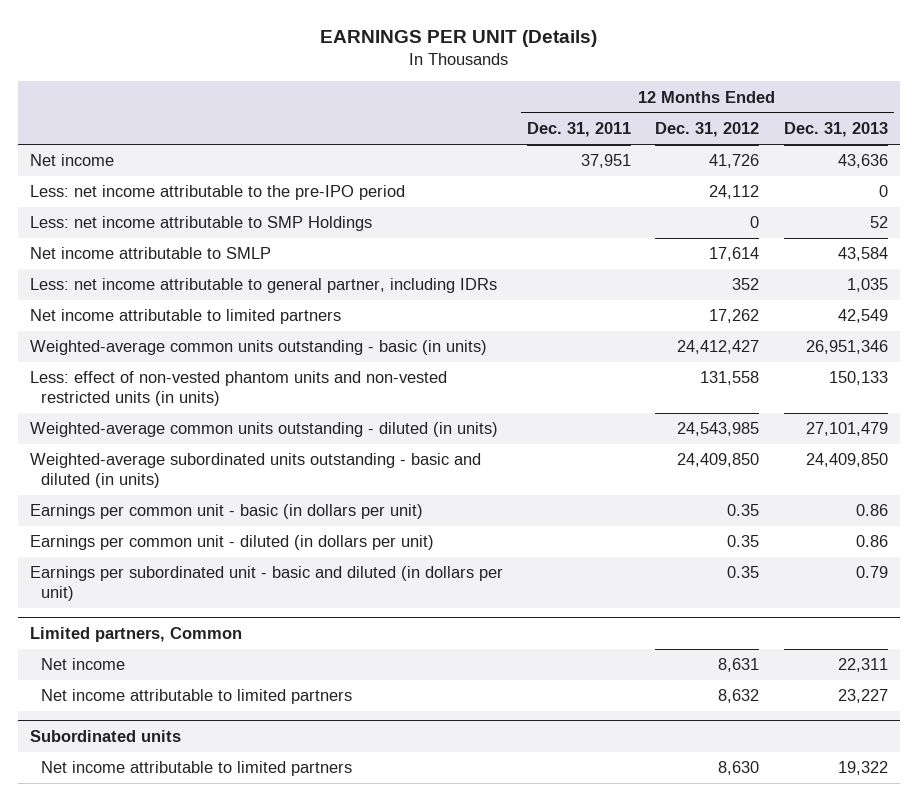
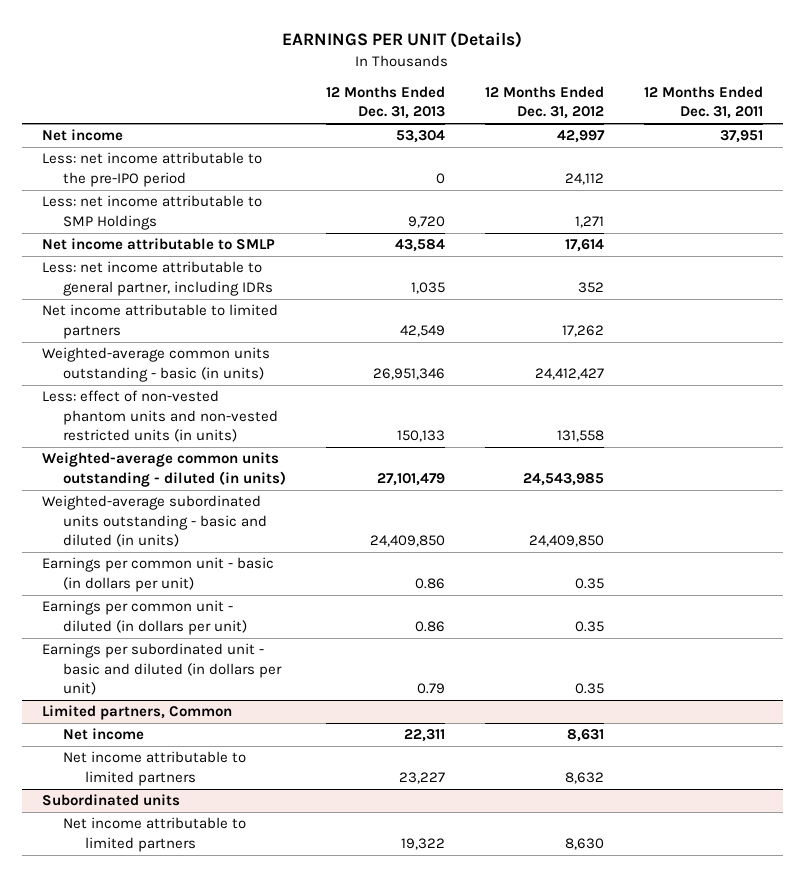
[709,154,760,169] 41,726 -> [557,130,606,144] 42,997
[837,154,888,169] 43,636 -> [396,130,446,144] 53,304
[750,216,760,229] 0 -> [575,215,605,228] 1,271
[869,216,888,229] 52 -> [408,215,446,228] 9,720

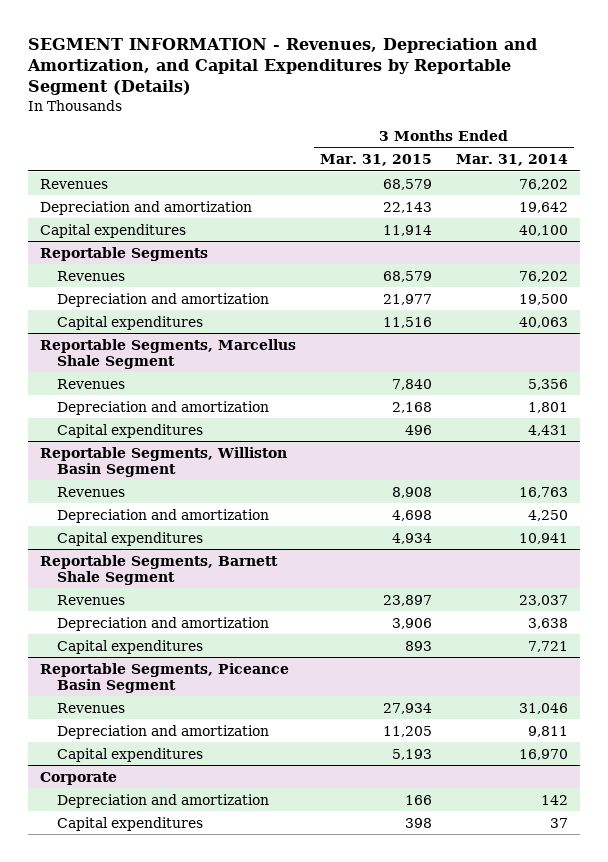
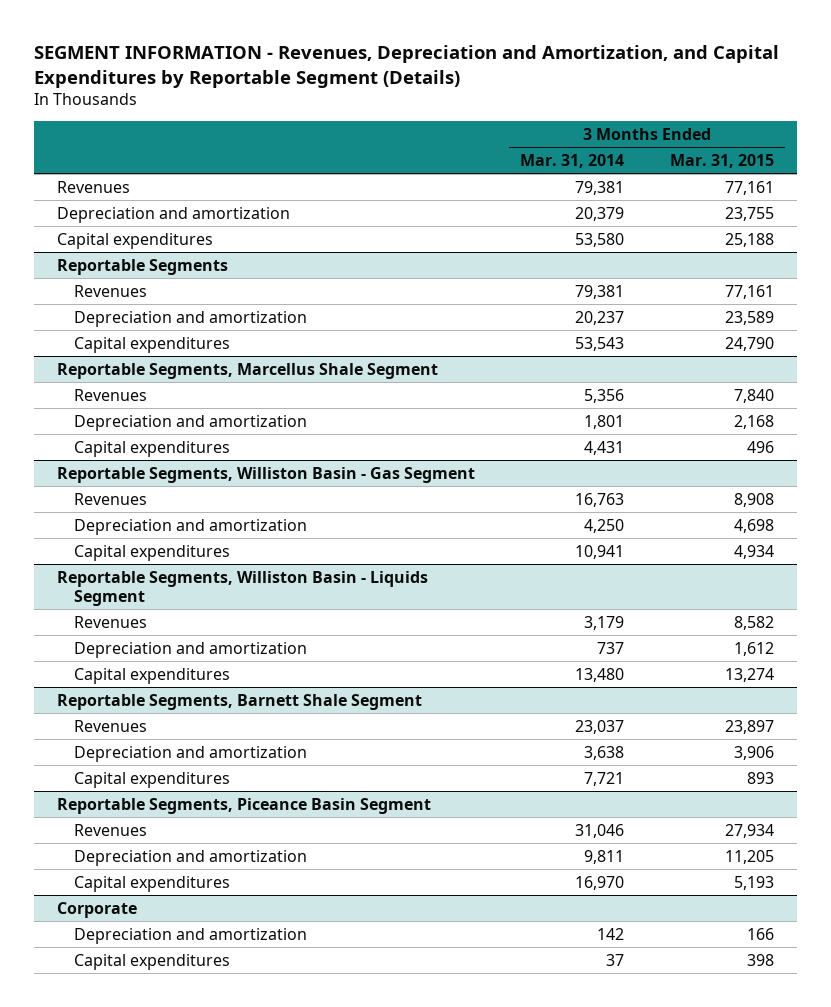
[382,178,432,190] 68,579 -> [724,180,774,195] 77,161
[518,178,568,190] 76,202 -> [575,180,625,195] 79,381
[382,201,432,213] 22,143 -> [724,206,774,221] 23,755
[518,201,568,213] 19,642 -> [575,206,625,221] 20,379
[382,224,432,236] 11,914 -> [724,232,774,247] 25,188
[518,224,568,236] 40,100 -> [575,232,625,247] 53,580
[382,270,432,282] 68,579 -> [724,284,774,299] 77,161
[518,270,568,282] 76,202 -> [575,284,625,299] 79,381
[382,293,432,305] 21,977 -> [724,310,774,325] 23,589
[518,293,568,305] 19,500 -> [575,310,625,325] 20,237
[382,316,432,328] 11,516 -> [724,336,774,351] 24,790
[518,316,568,328] 40,063 -> [575,336,625,351] 53,543
[40,446,288,477] Reportable Segments, Williston Basin Segment -> [56,466,475,483] Reportable Segments, Williston Basin - Gas Segment
none -> [56,570,428,607] Reportable Segments, Williston Basin - Liquids Segment
none -> [74,615,148,628] Revenues
none -> [74,641,308,658] Depreciation and amortization
none -> [74,667,231,684] Capital expenditures

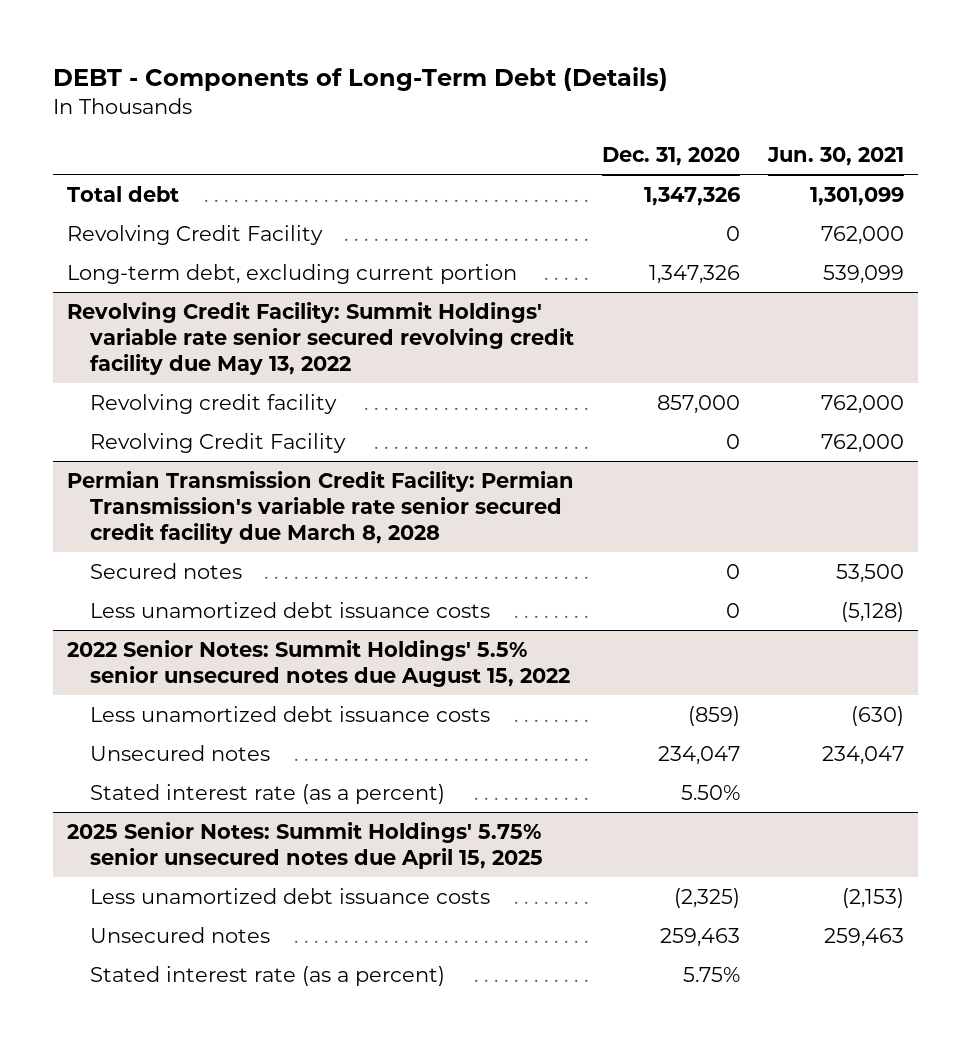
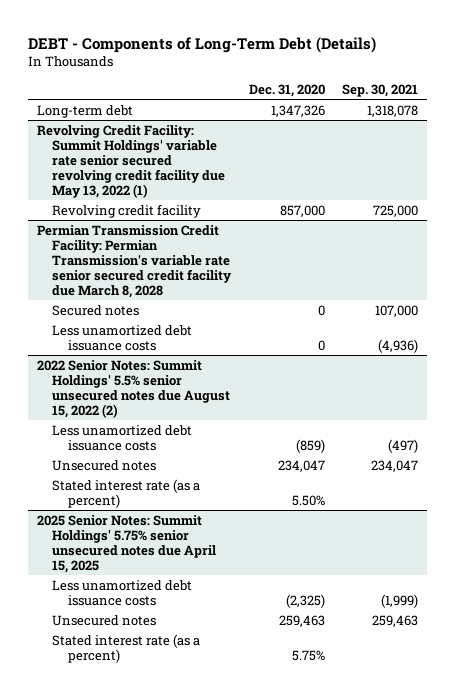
[767,147,905,167] Jun. 30, 2021 -> none
none -> [342,83,419,97] Sep. 30, 2021
[67,185,180,202] Total debt -> none
[67,224,324,245] Revolving Credit Facility -> none
[67,263,518,284] Long-term debt, excluding current portion -> [37,104,134,118] Long-term debt
[67,301,574,376] Revolving Credit Facility: Summit Holdings' variable rate senior secured revolving credit facility due May 13, 2022 -> [37,124,226,198] Revolving Credit Facility: Summit Holdings' variable rate senior secured revolving credit facility due May 13, 2022 (1)
[89,432,346,453] Revolving Credit Facility -> none
[67,639,570,688] 2022 Senior Notes: Summit Holdings' 5.5% senior unsecured notes due August 15, 2022 -> [37,359,231,418] 2022 Senior Notes: Summit Holdings' 5.5% senior unsecured notes due August 15, 2022 (2)

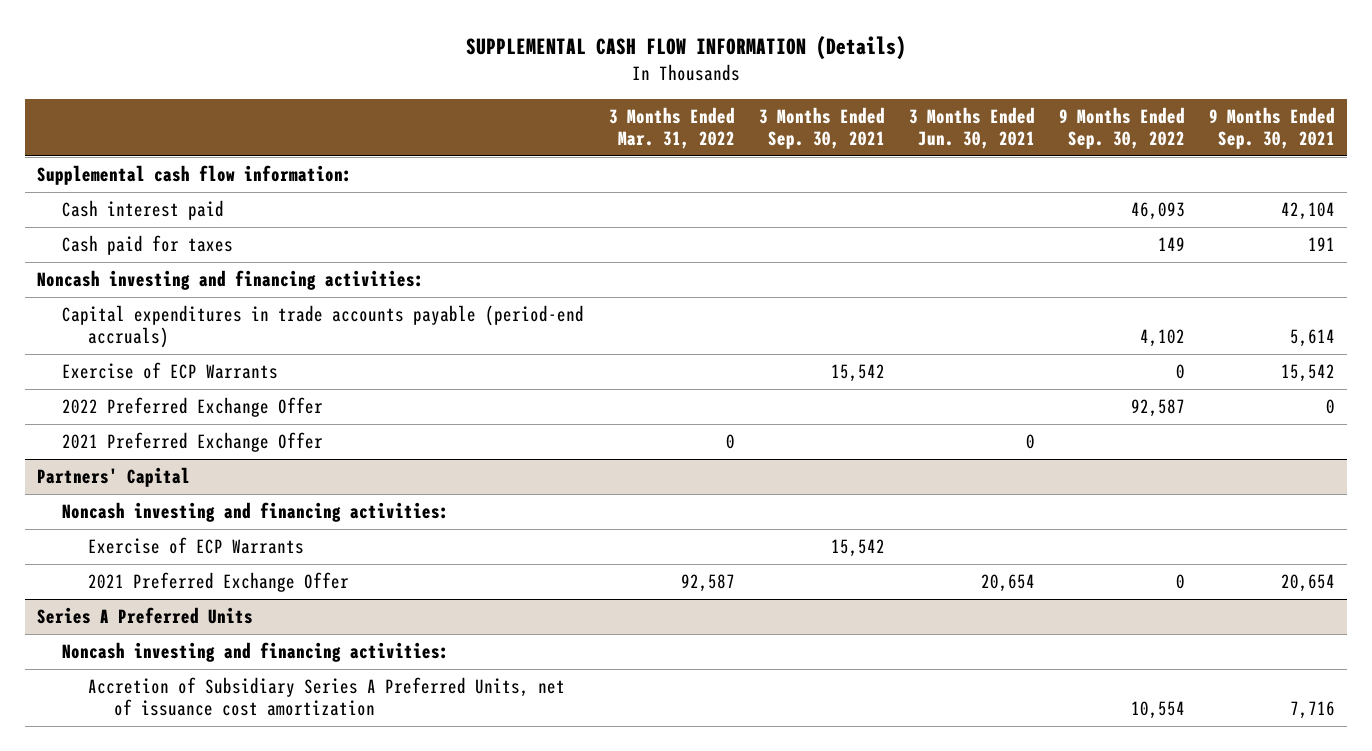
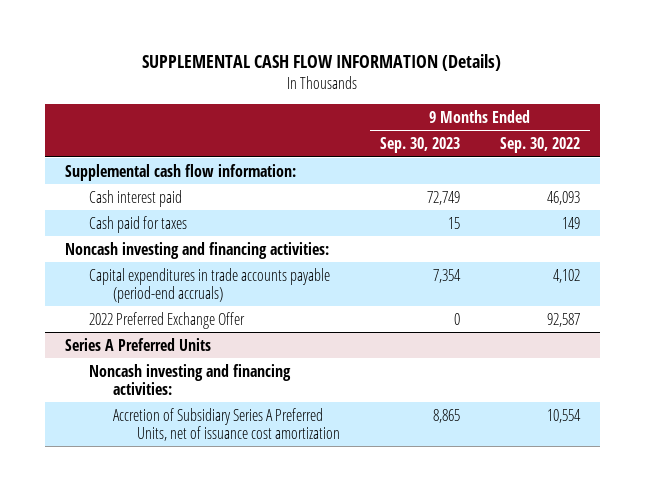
[608,106,735,150] 3 Months Ended Mar. 31, 2022 -> none
[758,106,885,150] 3 Months Ended Sep. 30, 2021 -> none
[908,106,1035,150] 3 Months Ended Jun. 30, 2021 -> none
[1209,106,1336,150] 9 Months Ended Sep. 30, 2021 -> none
none -> [380,136,461,153] Sep. 30, 2023
[62,361,279,379] Exercise of ECP Warrants -> none
[62,431,324,452] 2021 Preferred Exchange Offer -> none
[36,466,190,487] Partners' Capital -> none
[62,501,450,522] Noncash investing and financing activities: -> none
[87,536,304,554] Exercise of ECP Warrants -> none
[87,571,349,592] 2021 Preferred Exchange Offer -> none

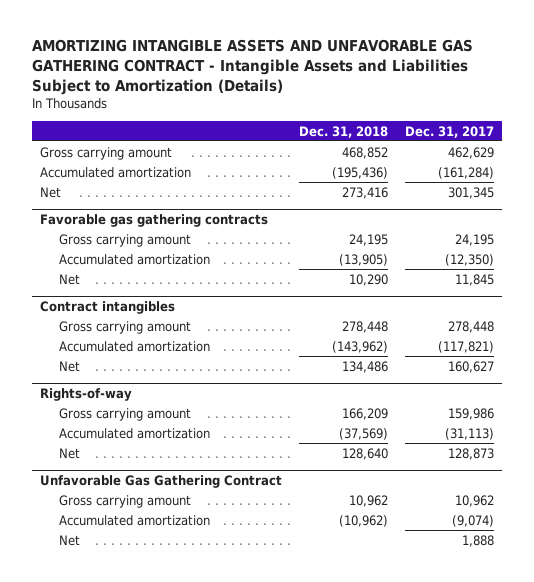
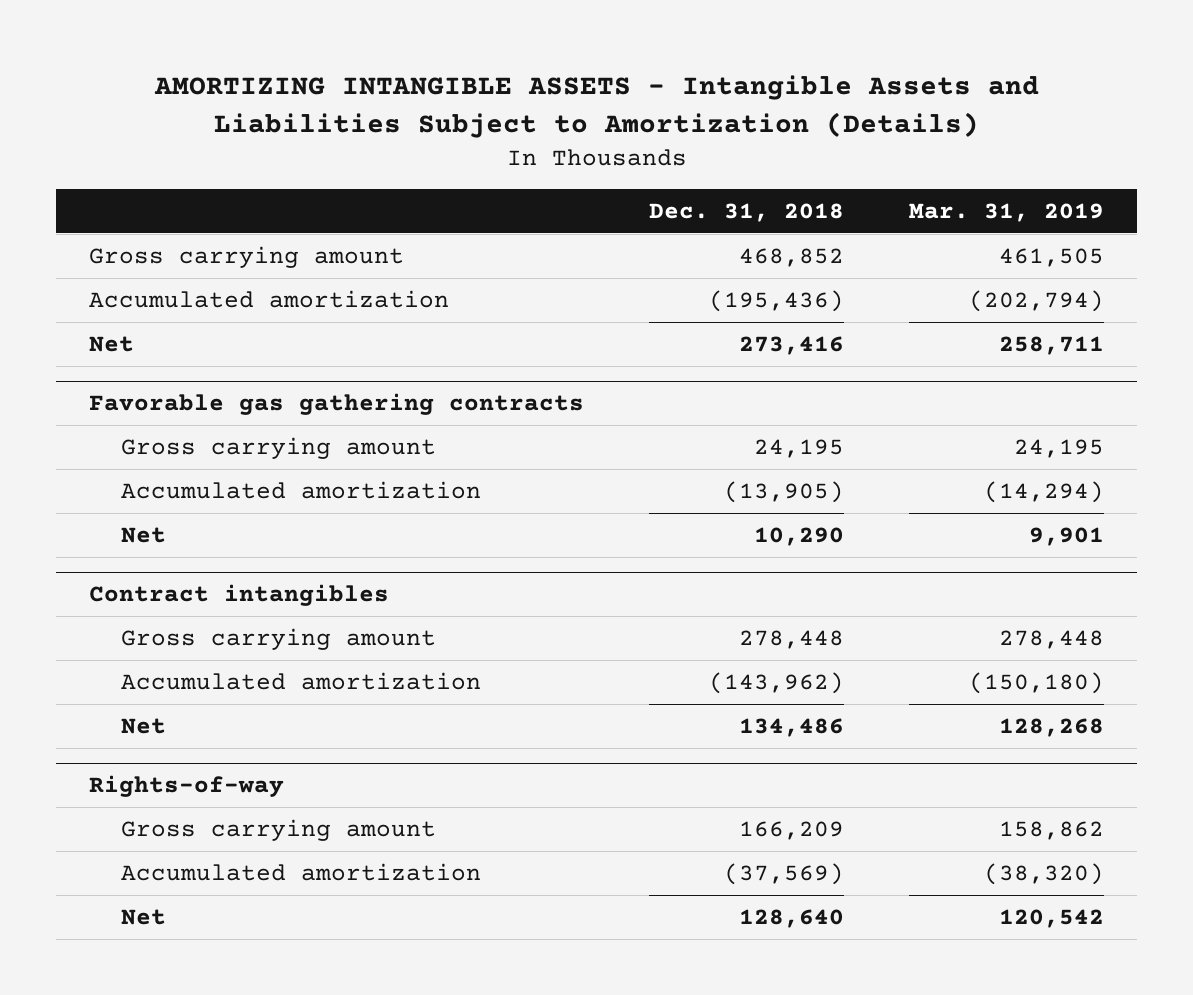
[31,39,473,95] AMORTIZING INTANGIBLE ASSETS AND UNFAVORABLE GAS GATHERING CONTRACT - Intangible Assets and Liabilities Subject to Amortization (Details) -> [153,74,1039,138] AMORTIZING INTANGIBLE ASSETS - Intangible Assets and Liabilities Subject to Amortization (Details)
[404,125,494,138] Dec. 31, 2017 -> none
none -> [909,203,1105,223] Mar. 31, 2019
[40,475,283,489] Unfavorable Gas Gathering Contract -> none
[58,494,191,508] Gross carrying amount -> none
[58,514,210,526] Accumulated amortization -> none
[58,534,80,546] Net -> none

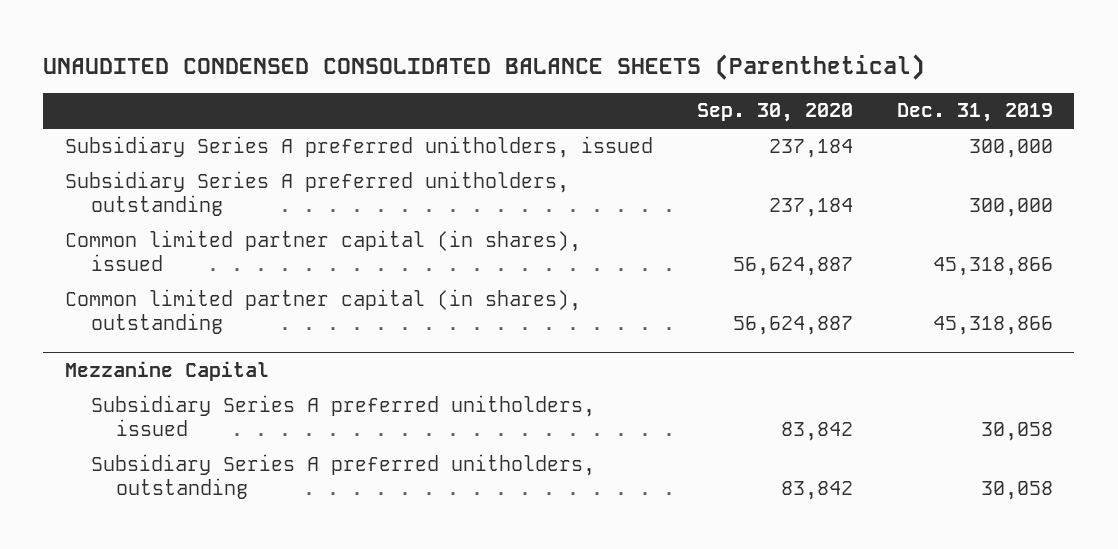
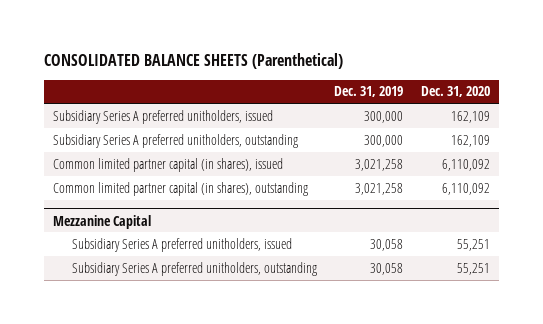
[43,53,926,80] UNAUDITED CONDENSED CONSOLIDATED BALANCE SHEETS (Parenthetical) -> [43,52,343,69] CONSOLIDATED BALANCE SHEETS (Parenthetical)
[696,103,853,123] Sep. 30, 2020 -> none
none -> [421,86,491,98] Dec. 31, 2020
[932,257,1053,277] 45,318,866 -> [355,158,404,171] 3,021,258
[932,316,1053,336] 45,318,866 -> [355,182,404,195] 3,021,258

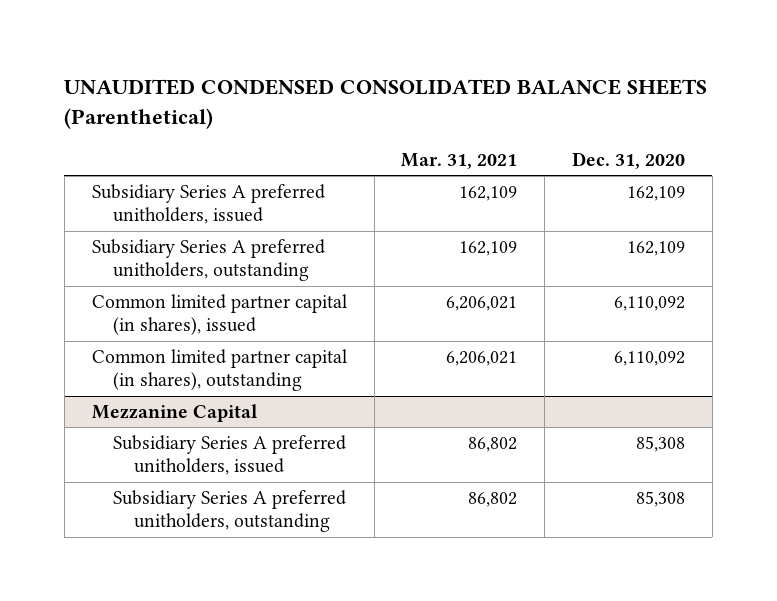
[43,52,343,69] CONSOLIDATED BALANCE SHEETS (Parenthetical) -> [64,79,708,130] UNAUDITED CONDENSED CONSOLIDATED BALANCE SHEETS (Parenthetical)
[334,86,404,98] Dec. 31, 2019 -> none
none -> [401,152,518,169] Mar. 31, 2021
[457,238,491,251] 55,251 -> [635,435,685,452] 85,308
[457,262,491,275] 55,251 -> [635,490,685,507] 85,308

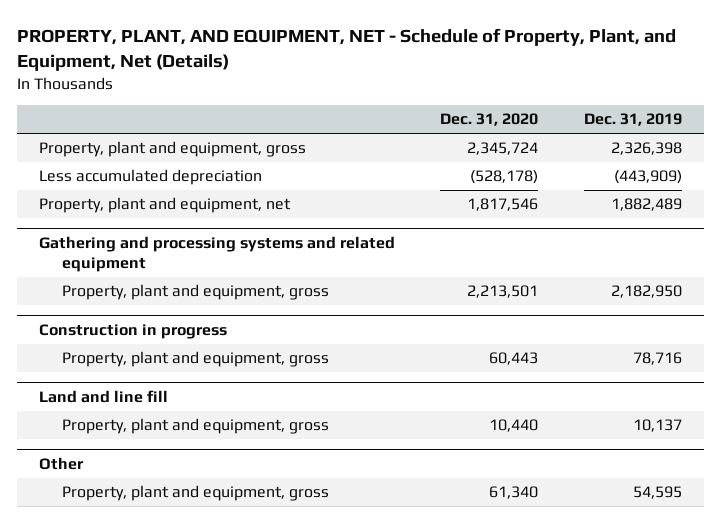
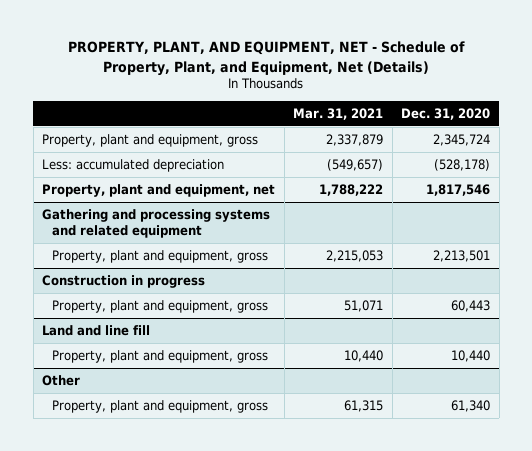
[583,113,682,127] Dec. 31, 2019 -> none
none -> [293,107,384,120] Mar. 31, 2021
[39,169,263,186] Less accumulated depreciation -> [42,158,225,172] Less: accumulated depreciation

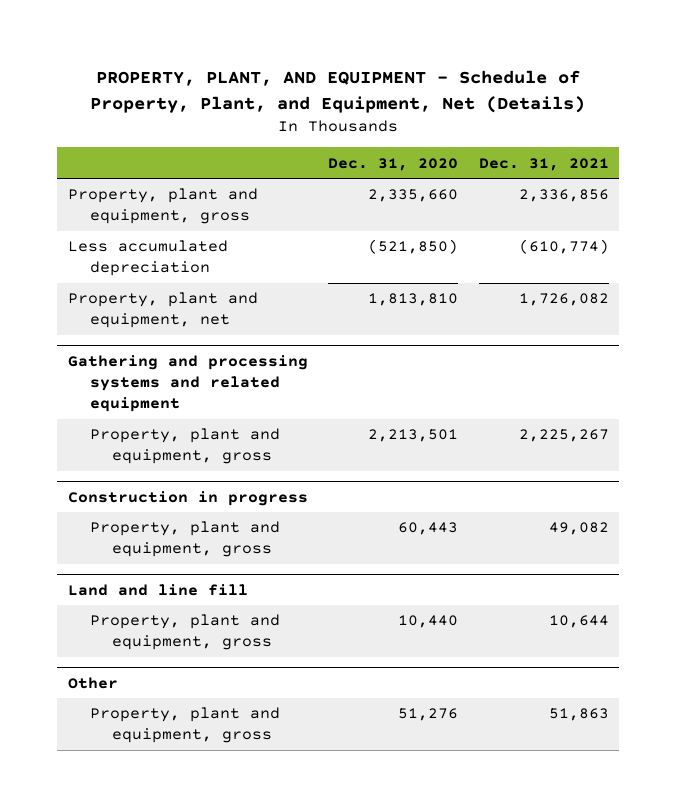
[68,41,466,76] PROPERTY, PLANT, AND EQUIPMENT, NET - Schedule of Property, Plant, and Equipment, Net (Details) -> [90,69,586,113] PROPERTY, PLANT, AND EQUIPMENT - Schedule of Property, Plant, and Equipment, Net (Details)
[293,107,384,120] Mar. 31, 2021 -> none
none -> [479,157,610,171] Dec. 31, 2021
[433,133,491,146] 2,345,724 -> [368,189,459,203] 2,335,660
[42,158,225,172] Less: accumulated depreciation -> [67,240,228,277] Less accumulated depreciation
[434,158,491,171] (528,178) -> [368,239,459,255] (521,850)
[426,183,491,196] 1,817,546 -> [368,293,459,307] 1,813,810
[451,399,491,412] 61,340 -> [398,708,459,722] 51,276

